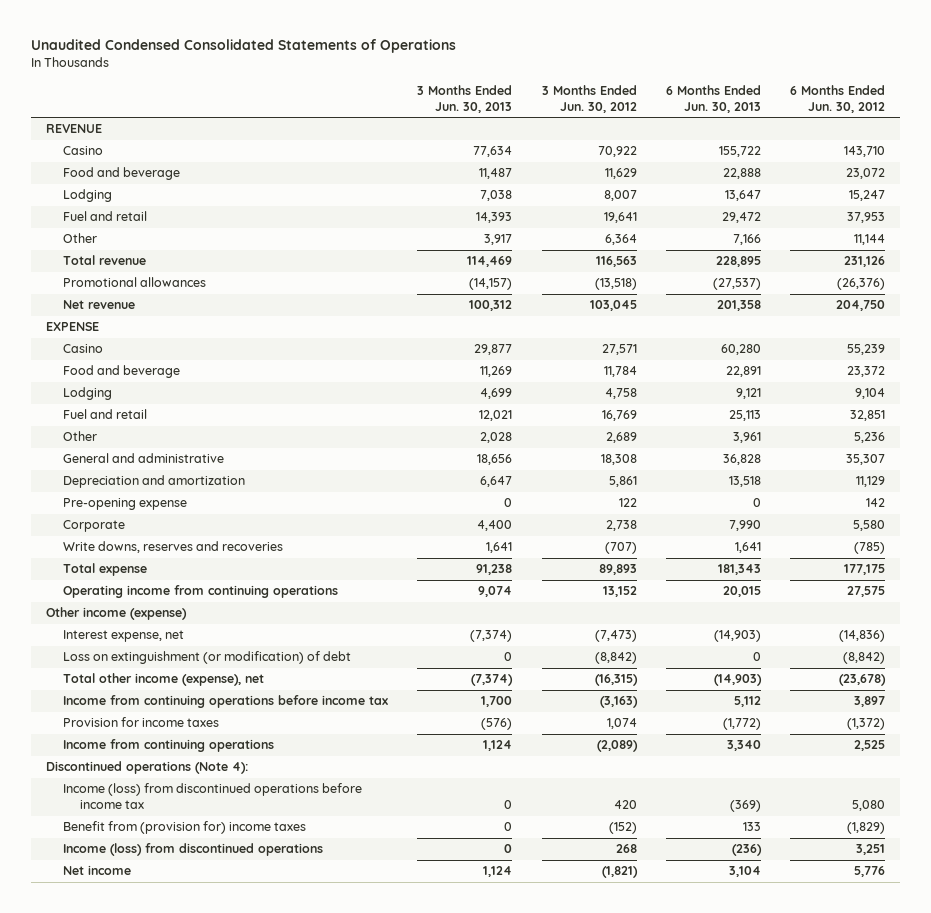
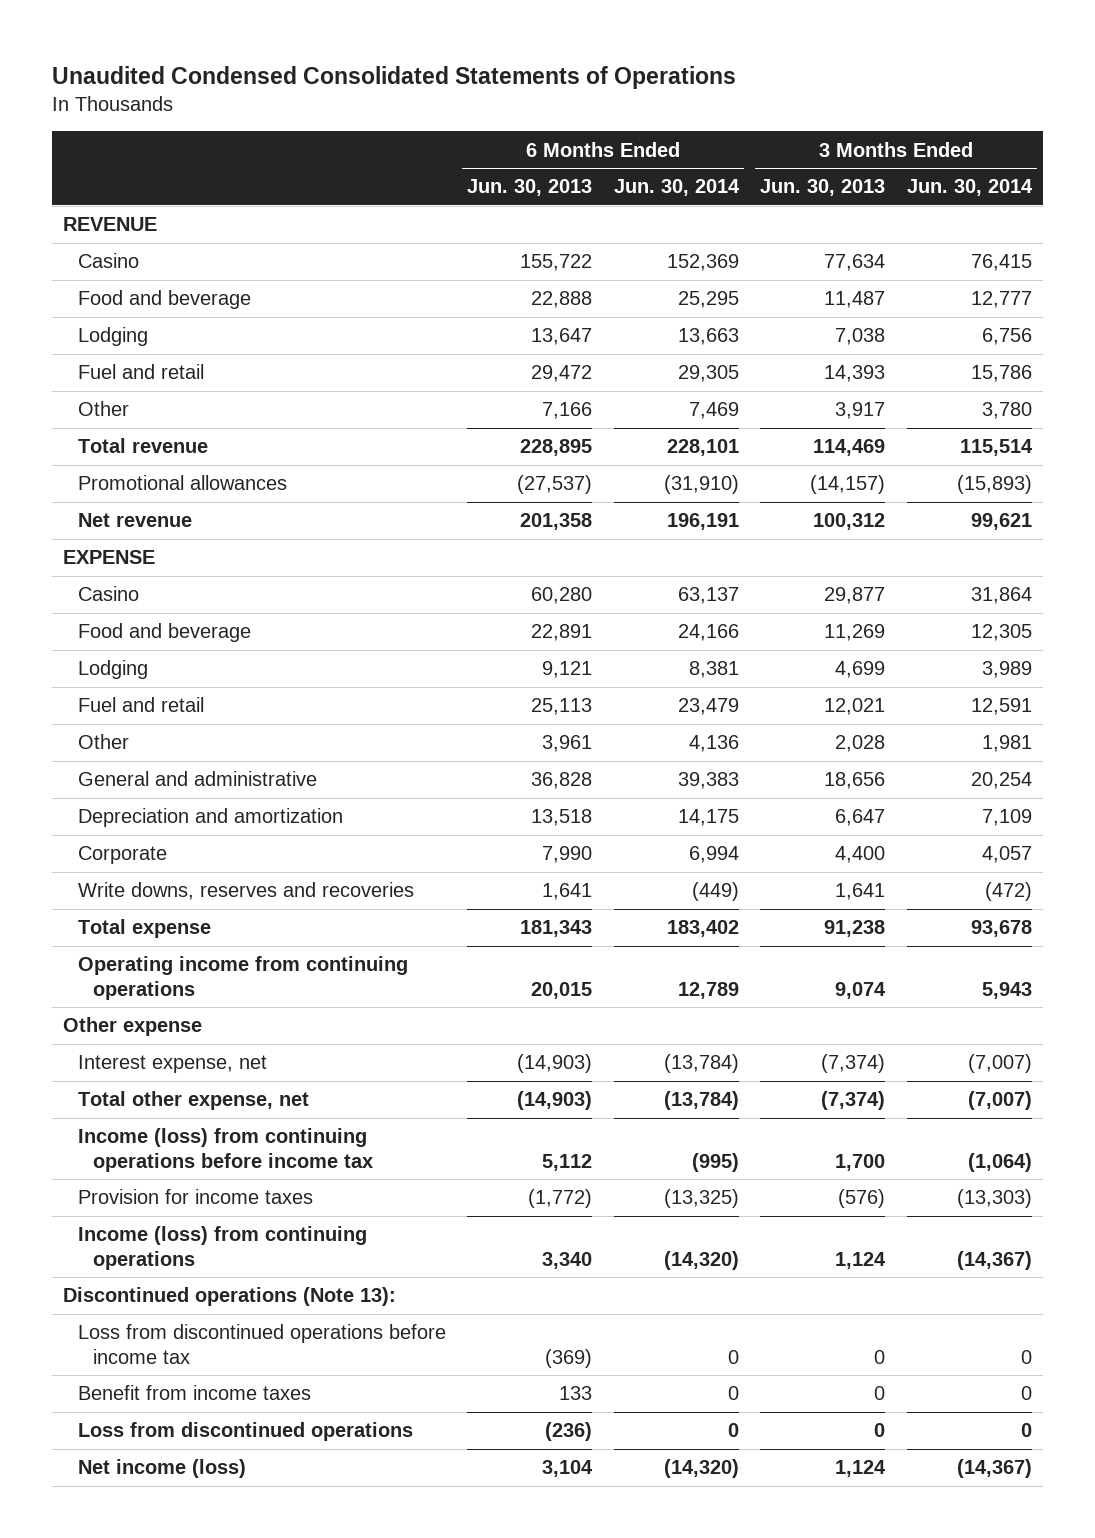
[541,84,637,113] 3 Months Ended Jun. 30, 2012 -> none
[790,84,886,113] 6 Months Ended Jun. 30, 2012 -> none
none -> [613,179,740,197] Jun. 30, 2014
none -> [906,179,1033,197] Jun. 30, 2014
[63,498,188,511] Pre-opening expense -> none
[45,607,187,621] Other income (expense) -> [63,1017,203,1037] Other expense
[63,651,352,665] Loss on extinguishment (or modification) of debt -> none
[63,673,265,687] Total other income (expense), net -> [77,1091,309,1111] Total other expense, net
[63,695,389,709] Income from continuing operations before income tax -> [77,1128,373,1172] Income (loss) from continuing operations before income tax
[63,739,275,753] Income from continuing operations -> [77,1226,367,1270] Income (loss) from continuing operations
[45,761,248,775] Discontinued operations (Note 4): -> [63,1287,397,1307] Discontinued operations (Note 13):
[63,783,363,810] Income (loss) from discontinued operations before income tax -> [77,1324,446,1364] Loss from discontinued operations before income tax
[63,821,307,835] Benefit from (provision for) income taxes -> [77,1385,311,1401] Benefit from income taxes
[63,843,324,857] Income (loss) from discontinued operations -> [77,1422,413,1442] Loss from discontinued operations
[63,865,132,876] Net income -> [77,1459,246,1479] Net income (loss)

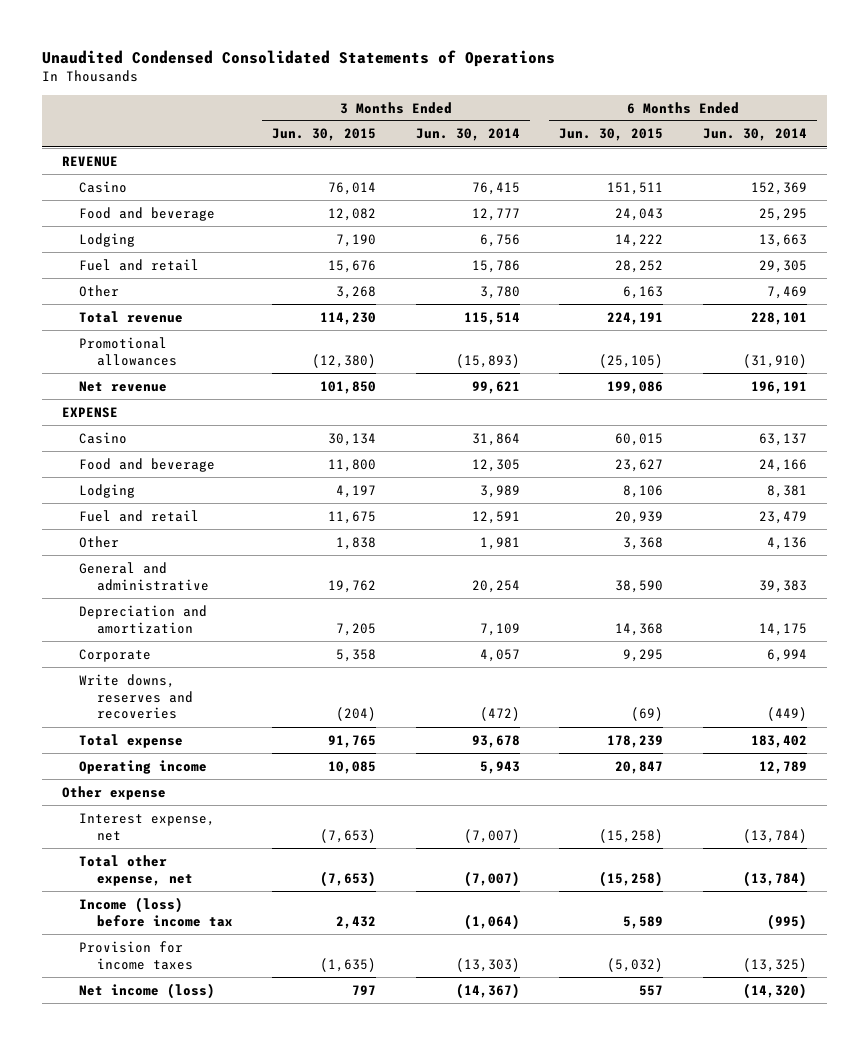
[467,179,593,197] Jun. 30, 2013 -> none
[760,179,886,197] Jun. 30, 2013 -> none
none -> [272,128,377,142] Jun. 30, 2015
none -> [559,128,664,142] Jun. 30, 2015
[77,956,408,1000] Operating income from continuing operations -> [79,759,208,774] Operating income
[77,1128,373,1172] Income (loss) from continuing operations before income tax -> [79,896,233,927] Income (loss) before income tax
[77,1226,367,1270] Income (loss) from continuing operations -> none
[63,1287,397,1307] Discontinued operations (Note 13): -> none
[77,1324,446,1364] Loss from discontinued operations before income tax -> none
[77,1385,311,1401] Benefit from income taxes -> none
[77,1422,413,1442] Loss from discontinued operations -> none

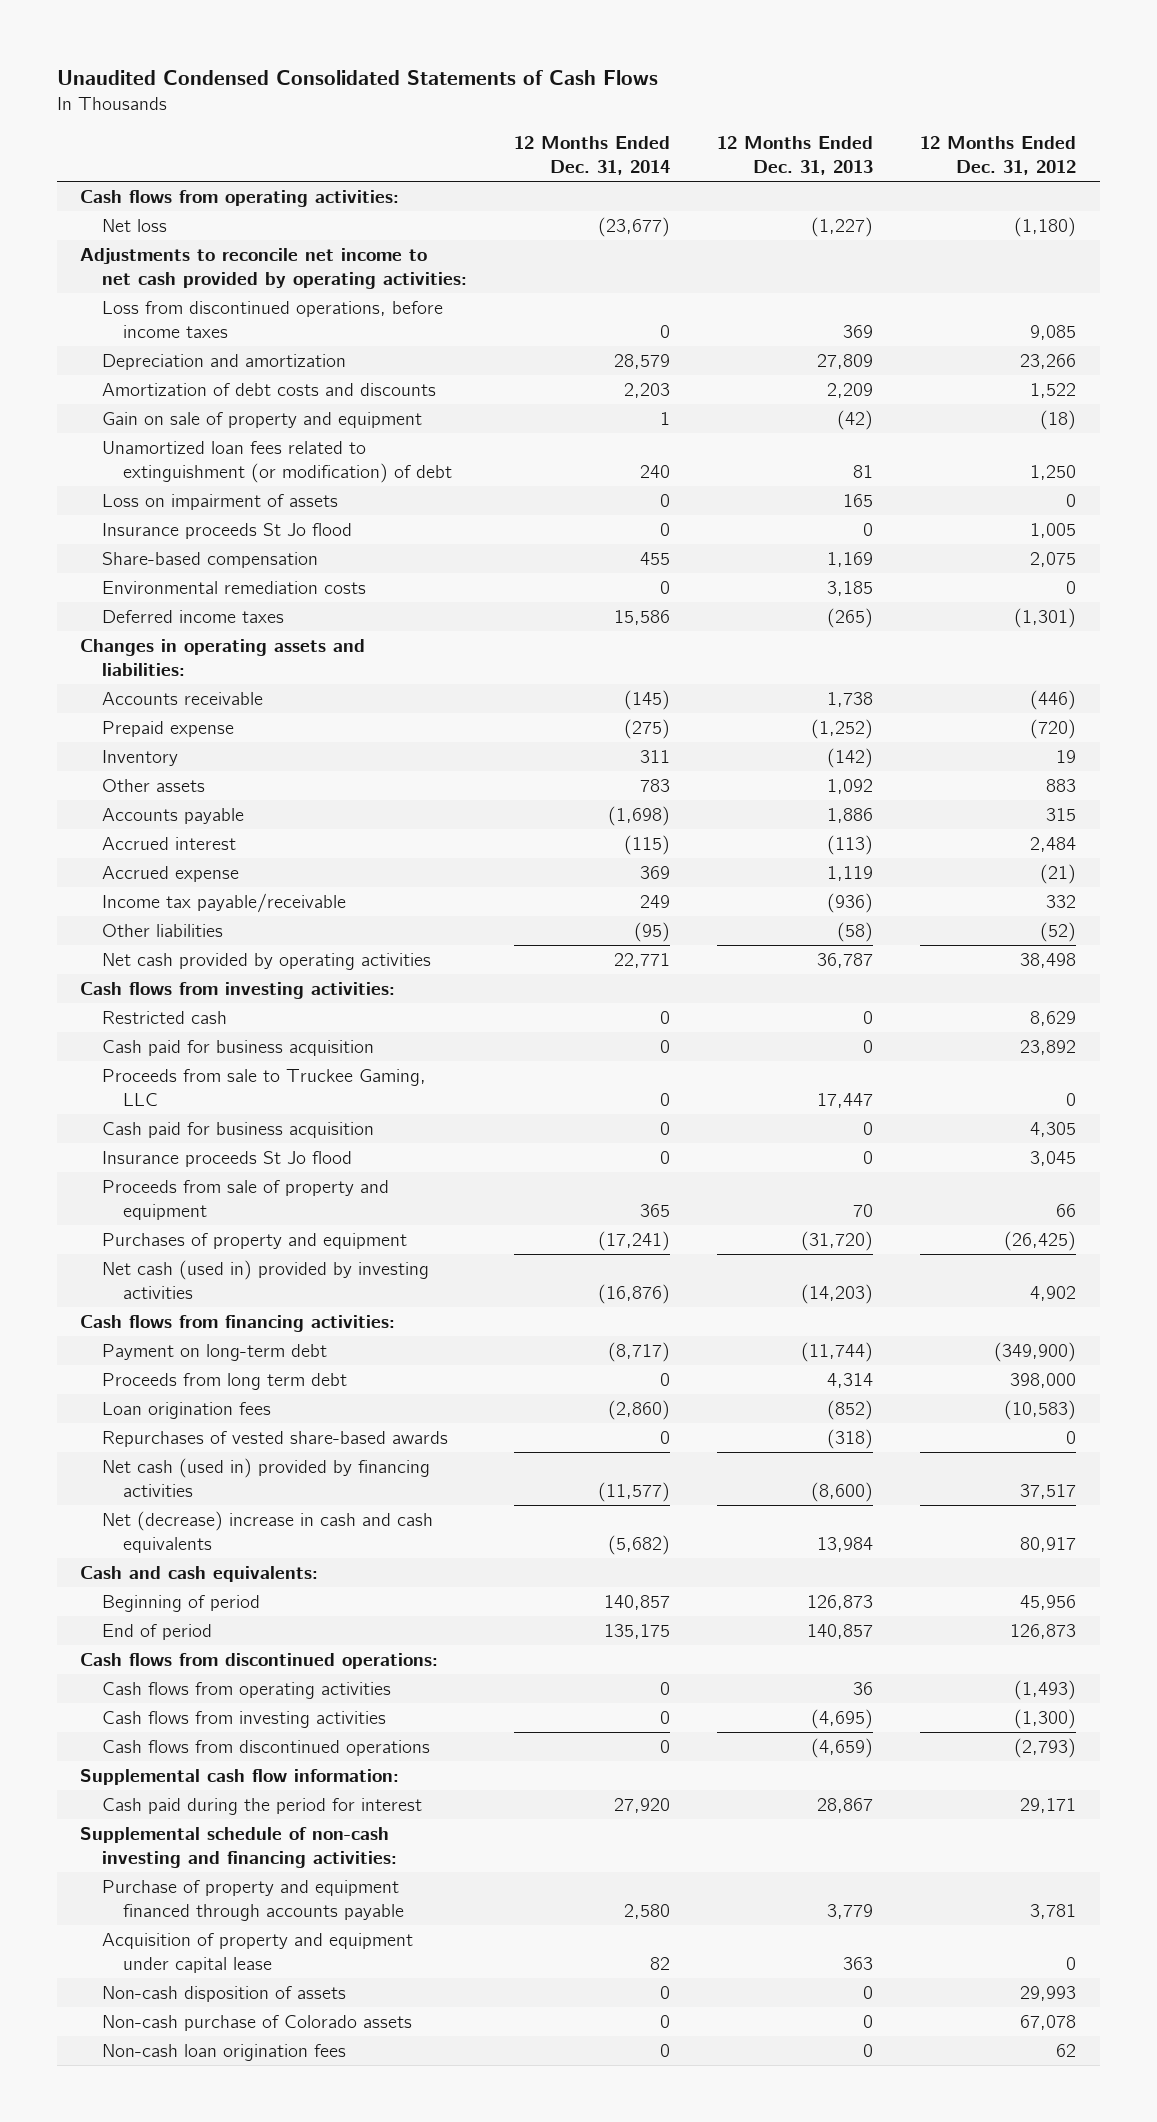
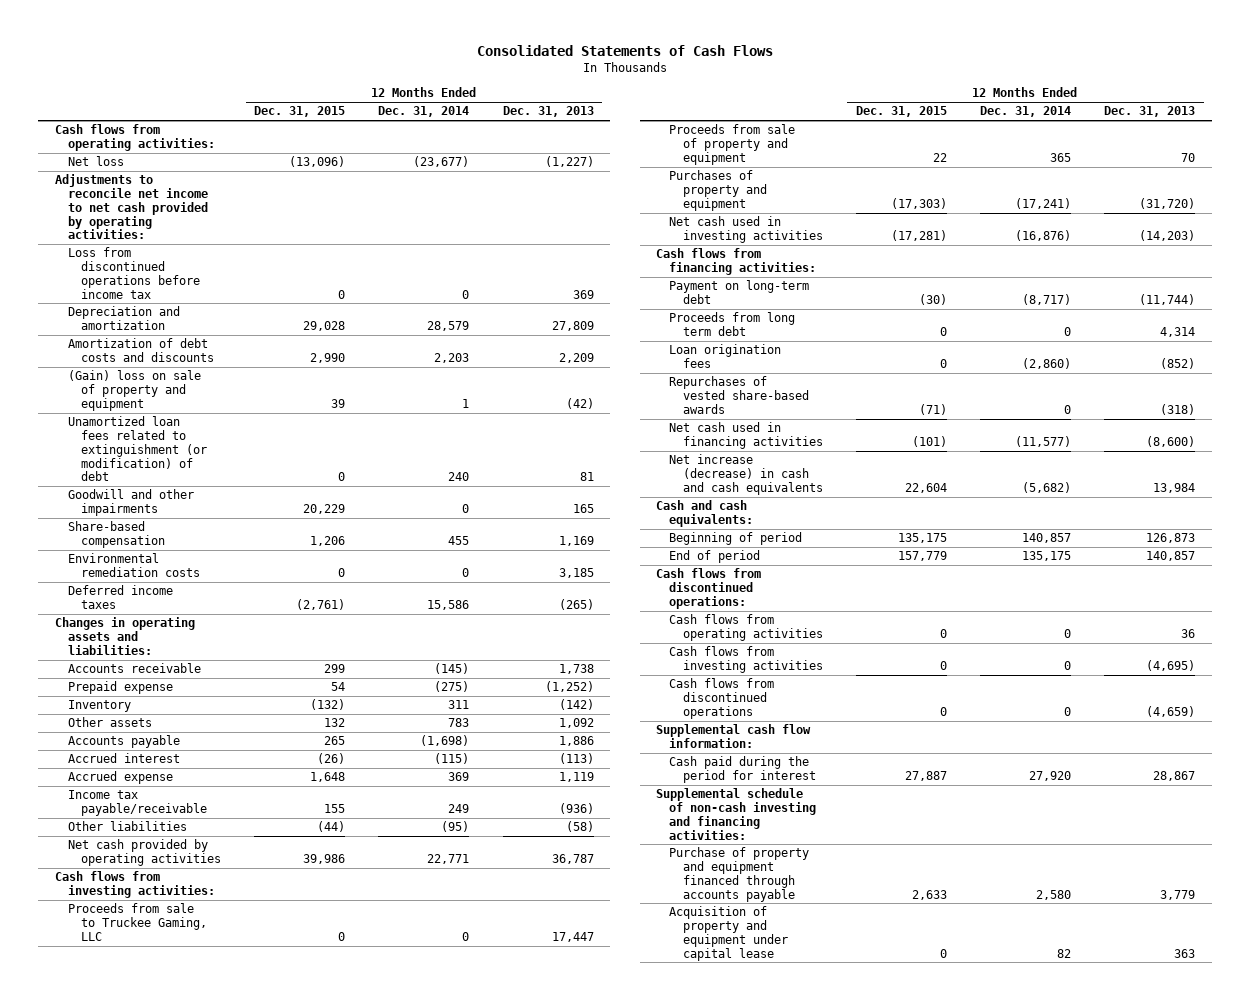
[56,70,658,86] Unaudited Condensed Consolidated Statements of Cash Flows -> [476,45,773,57] Consolidated Statements of Cash Flows
[920,136,1077,176] 12 Months Ended Dec. 31, 2012 -> none
none -> [254,106,346,118] Dec. 31, 2015
[101,301,443,338] Loss from discontinued operations, before income taxes -> [67,247,200,299] Loss from discontinued operations before income tax
[101,412,422,429] Gain on sale of property and equipment -> [67,370,201,411] (Gain) loss on sale of property and equipment
[101,523,352,540] Insurance proceeds St Jo flood -> none
[101,494,338,511] Loss on impairment of assets -> [67,489,194,517] Goodwill and other impairments
[101,1011,227,1025] Restricted cash -> none
[101,1040,374,1057] Cash paid for business acquisition -> none
[101,1122,374,1139] Cash paid for business acquisition -> none
[101,1151,352,1168] Insurance proceeds St Jo flood -> none
[101,1260,429,1299] Net cash (used in) provided by investing activities -> [669,216,823,244] Net cash used in investing activities
[101,1458,430,1497] Net cash (used in) provided by financing activities -> [669,422,823,450] Net cash used in financing activities
[101,1511,433,1553] Net (decrease) increase in cash and cash equivalents -> [669,454,823,495] Net increase (decrease) in cash and cash equivalents
[101,1986,346,2003] Non-cash disposition of assets -> none
[101,2015,412,2032] Non-cash purchase of Colorado assets -> none
[101,2044,346,2062] Non-cash loan origination fees -> none

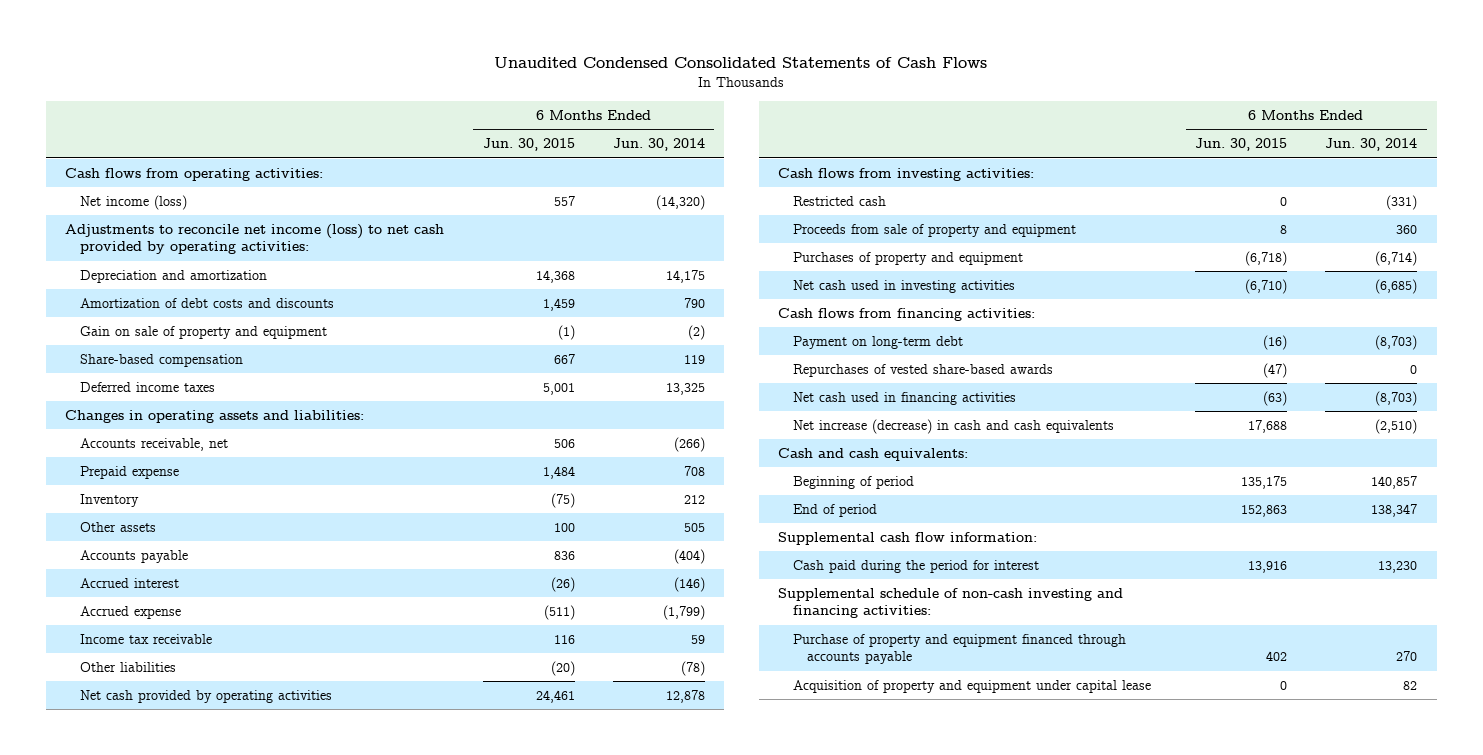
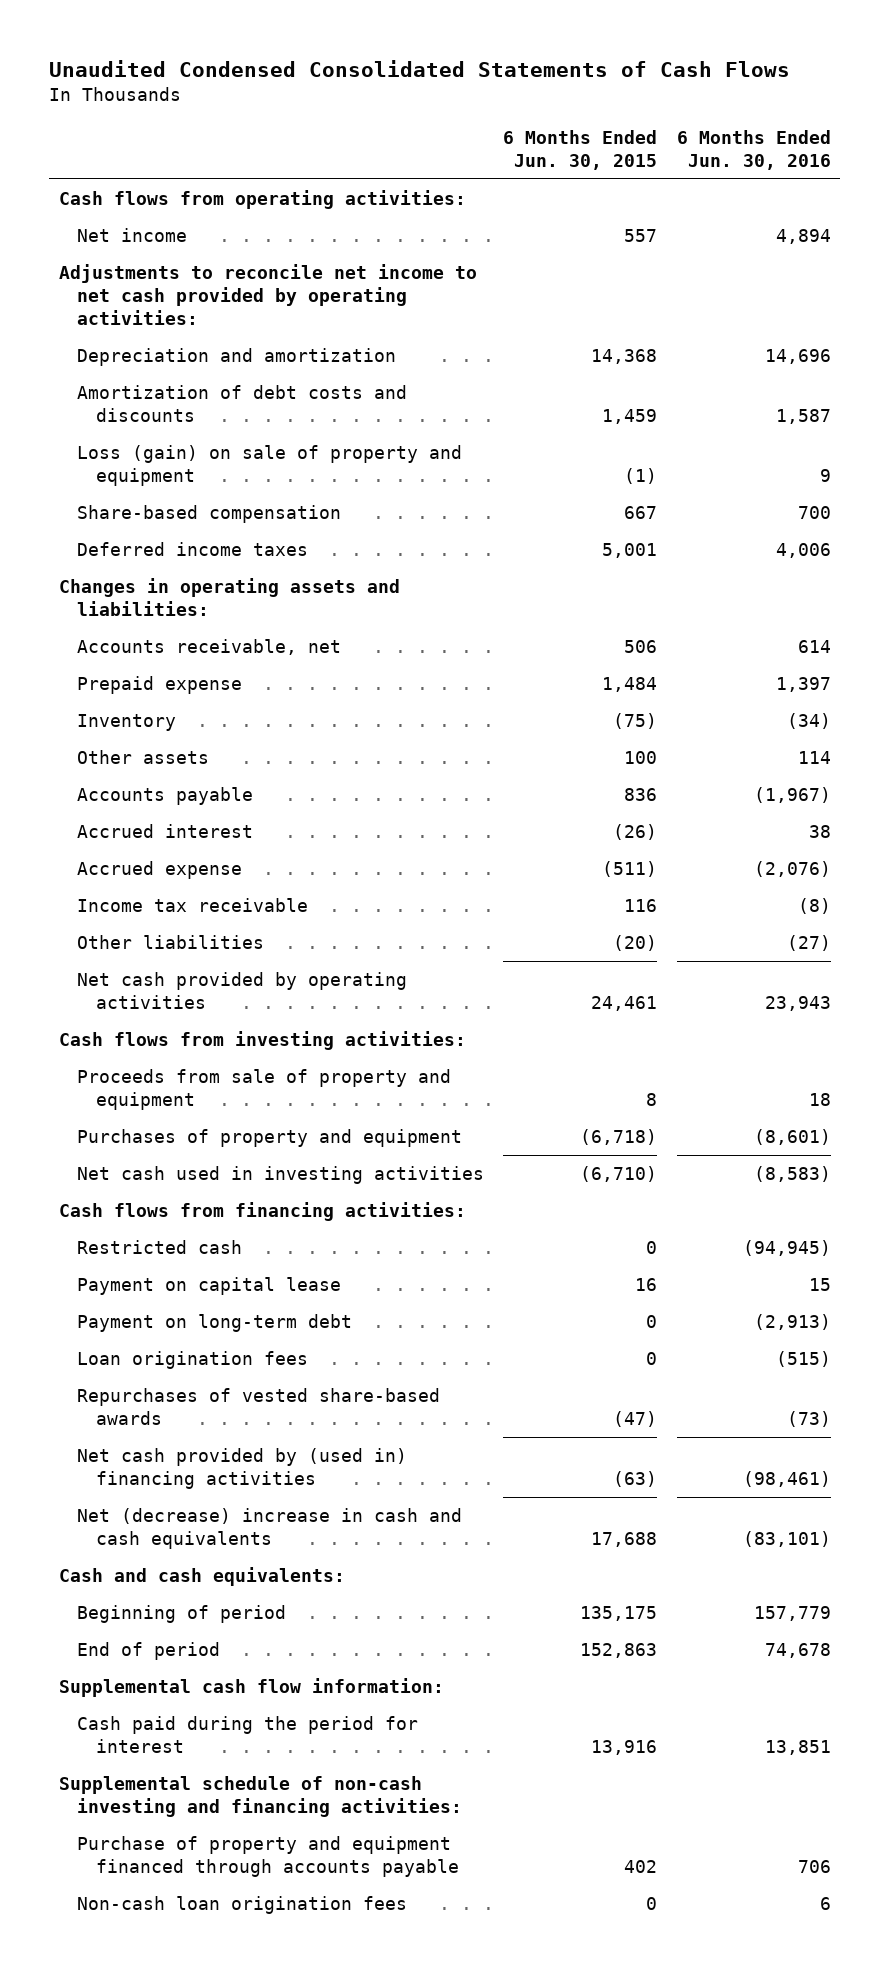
[612,138,705,152] Jun. 30, 2014 -> none
none -> [676,129,831,170] 6 Months Ended Jun. 30, 2016
[80,194,188,210] Net income (loss) -> [77,228,188,243] Net income
[65,223,445,255] Adjustments to reconcile net income (loss) to net cash provided by operating activities: -> [58,264,477,325] Adjustments to reconcile net income to net cash provided by operating activities:
[80,325,328,339] Gain on sale of property and equipment -> [77,445,463,486] Loss (gain) on sale of property and equipment
[792,195,886,206] Restricted cash -> [77,1240,243,1255] Restricted cash
none -> [77,1277,342,1296] Payment on capital lease
[1263,334,1288,350] (16) -> [646,1315,658,1329] 0
none -> [77,1351,309,1370] Loan origination fees
[792,391,1016,405] Net cash used in financing activities -> [77,1448,408,1489] Net cash provided by (used in) financing activities
[792,418,1114,434] Net increase (decrease) in cash and cash equivalents -> [77,1508,463,1549] Net (decrease) increase in cash and cash equivalents
[792,679,1151,693] Acquisition of property and equipment under capital lease -> none
none -> [77,1896,408,1915] Non-cash loan origination fees

